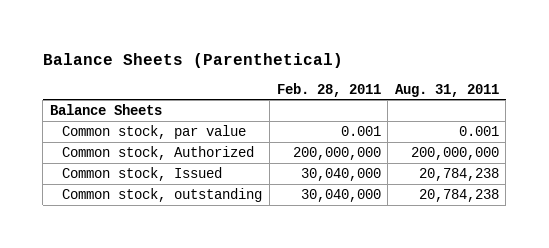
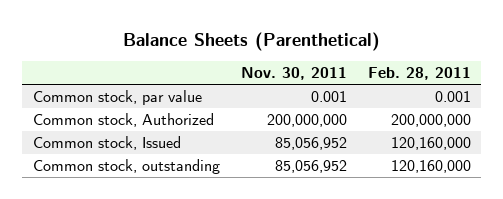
[394,83,499,97] Aug. 31, 2011 -> none
none -> [240,67,347,81] Nov. 30, 2011
[49,103,162,115] Balance Sheets -> none
[300,167,381,181] 30,040,000 -> [390,136,471,150] 120,160,000
[300,188,381,202] 30,040,000 -> [390,159,471,173] 120,160,000

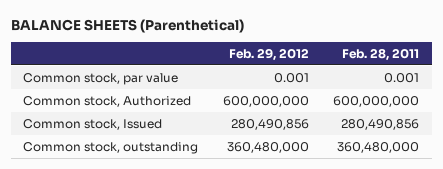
[122,32,380,52] Balance Sheets (Parenthetical) -> [11,18,245,33] BALANCE SHEETS (Parenthetical)
[240,67,347,81] Nov. 30, 2011 -> none
none -> [228,47,309,61] Feb. 29, 2012
[390,113,471,127] 200,000,000 -> [333,95,420,107] 600,000,000
[390,136,471,150] 120,160,000 -> [341,118,420,130] 280,490,856
[390,159,471,173] 120,160,000 -> [337,141,420,153] 360,480,000

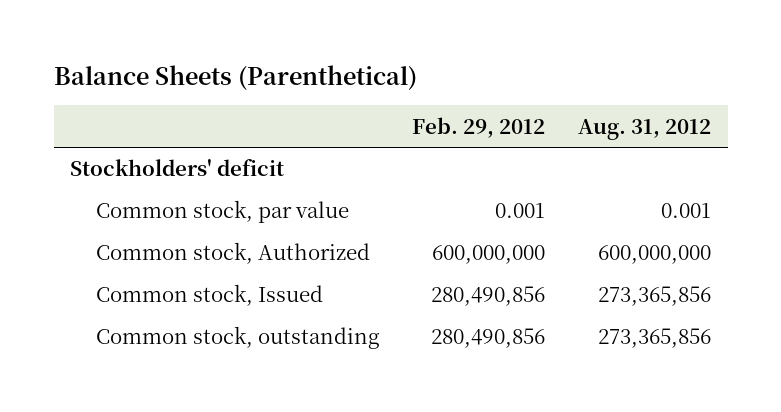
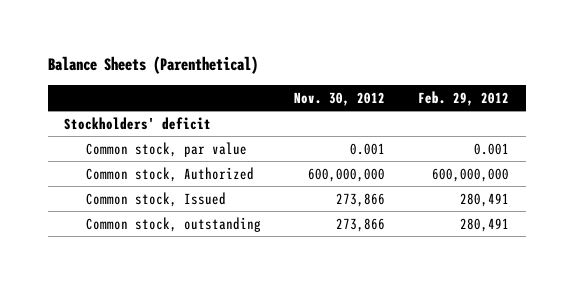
[578,118,712,140] Aug. 31, 2012 -> none
none -> [293,91,385,106] Nov. 30, 2012
[431,286,546,307] 280,490,856 -> [460,192,510,207] 280,491
[431,328,546,349] 280,490,856 -> [460,217,510,232] 280,491

